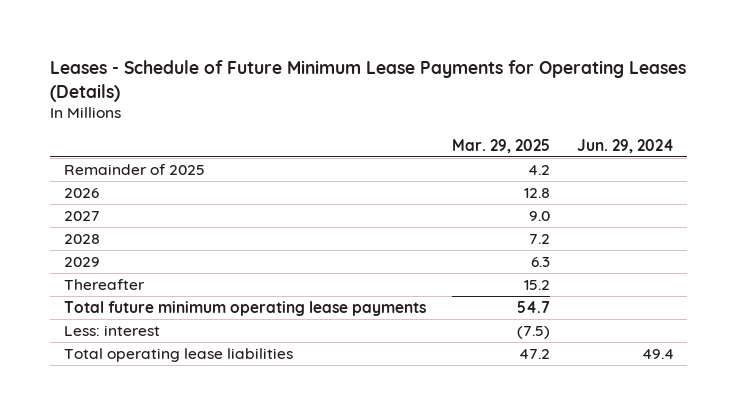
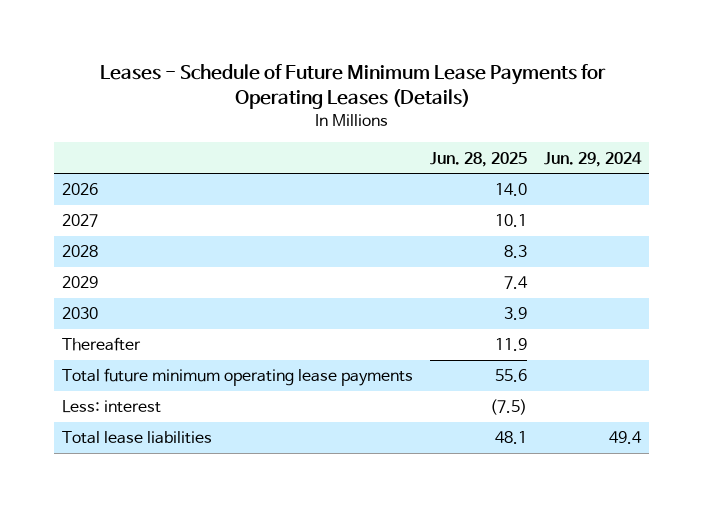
[452,138,551,153] Mar. 29, 2025 -> none
none -> [429,151,527,167] Jun. 28, 2025
[63,164,205,176] Remainder of 2025 -> none
none -> [62,307,99,320] 2030
[63,348,293,363] Total operating lease liabilities -> [62,431,213,445] Total lease liabilities

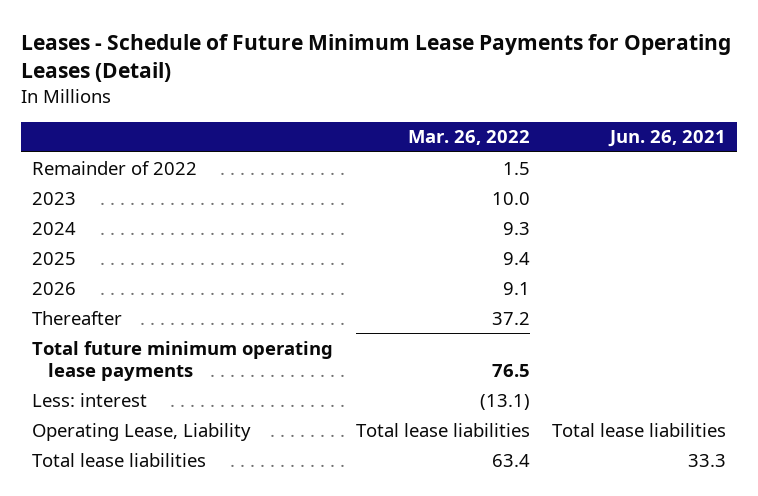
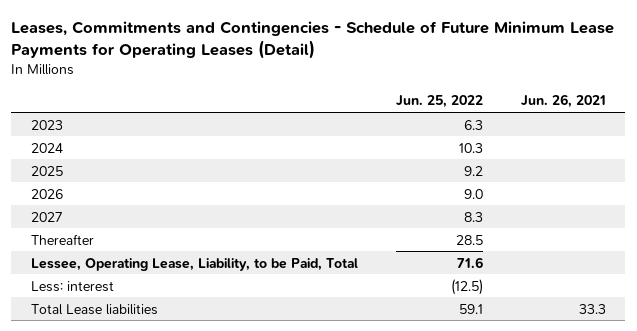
[21,33,732,83] Leases - Schedule of Future Minimum Lease Payments for Operating Leases (Detail) -> [11,21,615,60] Leases, Commitments and Contingencies - Schedule of Future Minimum Lease Payments for Operating Leases (Detail)
[407,130,530,146] Mar. 26, 2022 -> none
none -> [395,95,483,109] Jun. 25, 2022
[32,160,198,175] Remainder of 2022 -> none
none -> [30,211,63,222] 2027
[32,340,334,381] Total future minimum operating lease payments -> [30,257,358,271] Lessee, Operating Lease, Liability, to be Paid, Total
[32,422,252,441] Operating Lease, Liability -> none
[32,452,207,467] Total lease liabilities -> [30,303,158,315] Total Lease liabilities

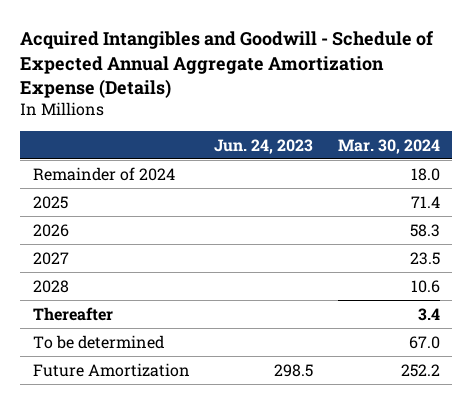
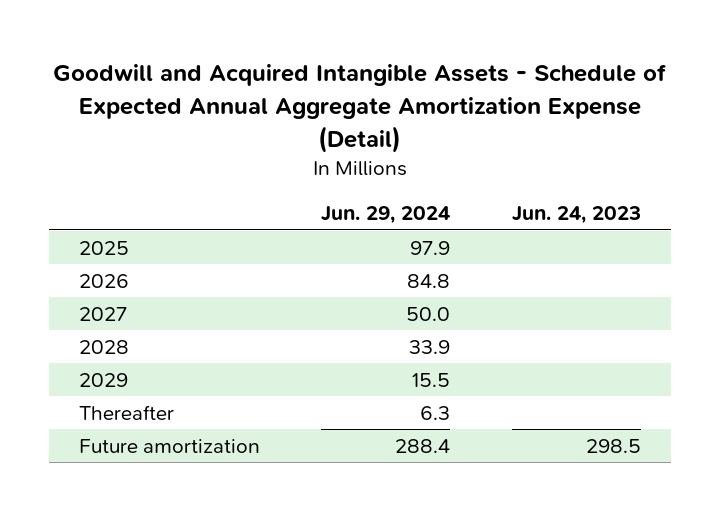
[20,30,435,99] Acquired Intangibles and Goodwill - Schedule of Expected Annual Aggregate Amortization Expense (Details) -> [52,64,667,153] Goodwill and Acquired Intangible Assets - Schedule of Expected Annual Aggregate Amortization Expense (Detail)
[337,138,440,154] Mar. 30, 2024 -> none
none -> [321,206,451,225] Jun. 29, 2024
[32,166,175,181] Remainder of 2024 -> none
none -> [79,372,129,387] 2029
[32,334,164,349] To be determined -> none
[32,362,190,377] Future Amortization -> [79,438,261,453] Future amortization

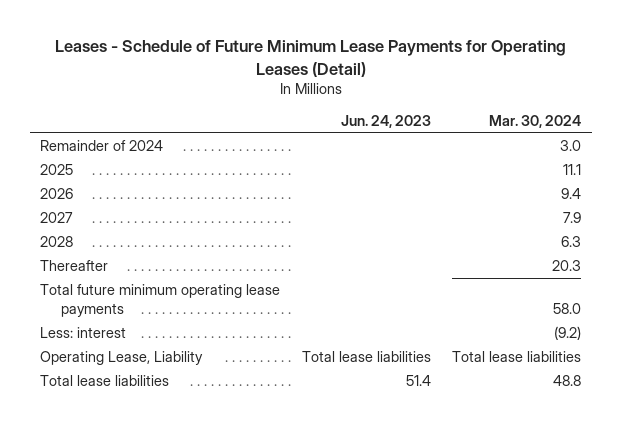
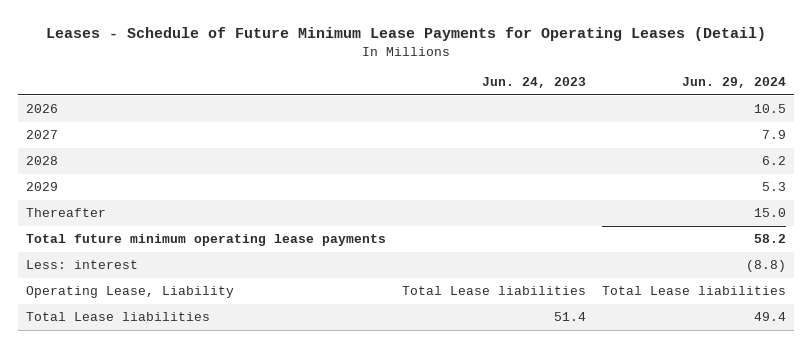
[489,114,582,128] Mar. 30, 2024 -> none
none -> [682,77,787,89] Jun. 29, 2024
[40,140,164,152] Remainder of 2024 -> none
[40,164,74,176] 2025 -> none
none -> [26,182,59,192] 2029
[301,351,431,363] Total lease liabilities -> [402,286,587,296] Total Lease liabilities
[40,375,170,387] Total lease liabilities -> [26,312,211,322] Total Lease liabilities

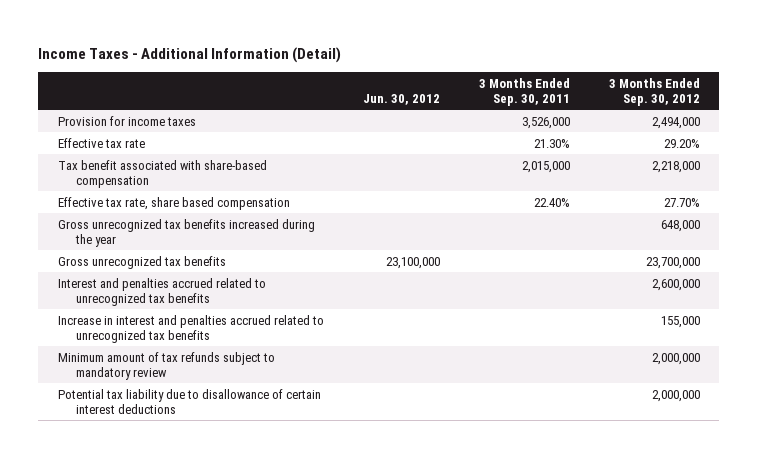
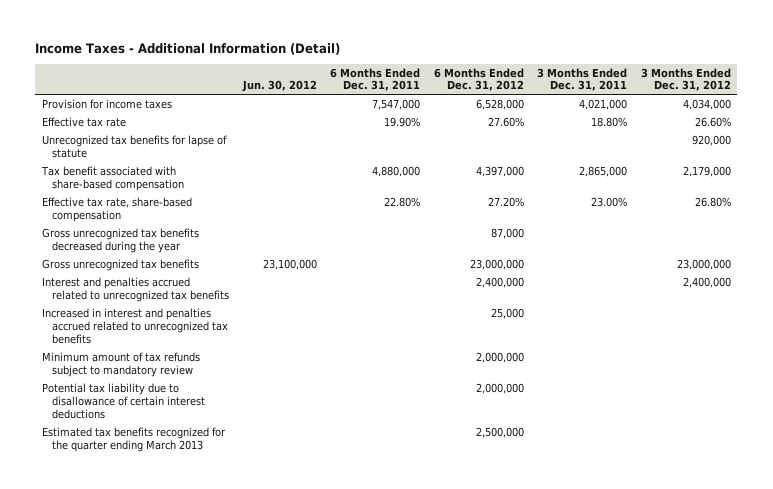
[478,77,570,106] 3 Months Ended Sep. 30, 2011 -> none
[608,77,700,106] 3 Months Ended Sep. 30, 2012 -> none
none -> [330,67,421,92] 6 Months Ended Dec. 31, 2011
none -> [433,67,524,92] 6 Months Ended Dec. 31, 2012
none -> [537,67,628,92] 3 Months Ended Dec. 31, 2011
none -> [640,67,731,92] 3 Months Ended Dec. 31, 2012
none -> [42,135,228,158] Unrecognized tax benefits for lapse of statute
[57,196,290,210] Effective tax rate, share based compensation -> [42,197,193,222] Effective tax rate, share-based compensation
[57,218,315,247] Gross unrecognized tax benefits increased during the year -> [42,228,200,253] Gross unrecognized tax benefits decreased during the year
[57,314,324,343] Increase in interest and penalties accrued related to unrecognized tax benefits -> [42,308,229,344] Increased in interest and penalties accrued related to unrecognized tax benefits
none -> [42,427,227,452] Estimated tax benefits recognized for the quarter ending March 2013

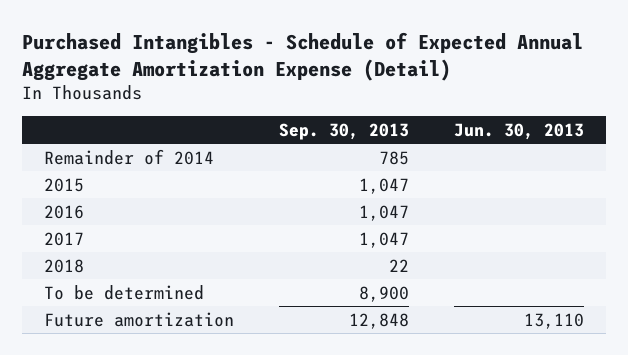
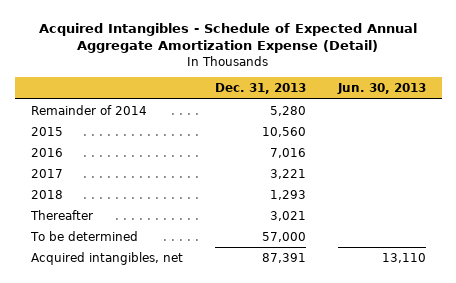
[21,31,583,81] Purchased Intangibles - Schedule of Expected Annual Aggregate Amortization Expense (Detail) -> [39,22,418,54] Acquired Intangibles - Schedule of Expected Annual Aggregate Amortization Expense (Detail)
[279,122,410,140] Sep. 30, 2013 -> none
none -> [214,83,306,95] Dec. 31, 2013
none -> [29,209,93,220] Thereafter
[44,311,235,327] Future amortization -> [30,251,183,265] Acquired intangibles, net

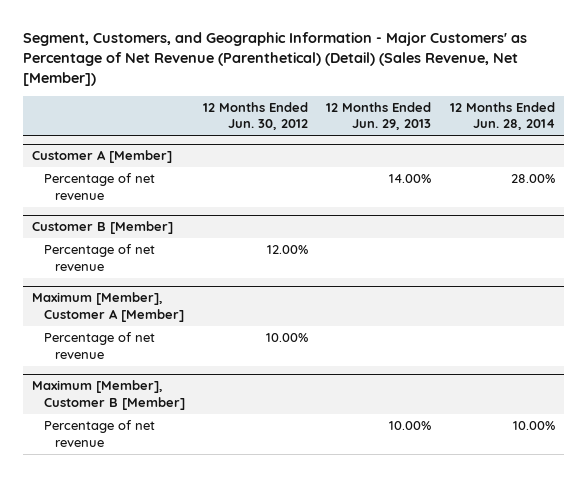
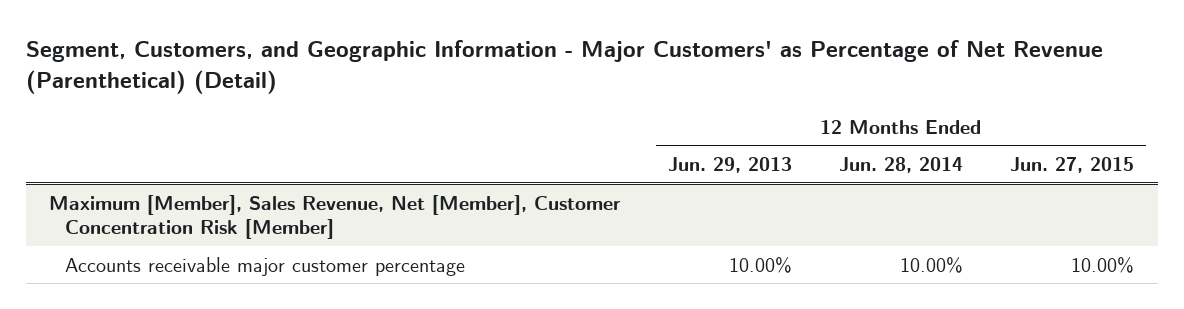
[23,32,528,86] Segment, Customers, and Geographic Information - Major Customers' as Percentage of Net Revenue (Parenthetical) (Detail) (Sales Revenue, Net [Member]) -> [25,40,1103,95] Segment, Customers, and Geographic Information - Major Customers' as Percentage of Net Revenue (Parenthetical) (Detail)
[203,101,309,131] 12 Months Ended Jun. 30, 2012 -> none
none -> [1010,157,1135,174] Jun. 27, 2015
[32,150,173,164] Customer A [Member] -> none
[43,173,155,200] Percentage of net revenue -> none
[32,221,174,235] Customer B [Member] -> none
[43,244,155,271] Percentage of net revenue -> none
[32,292,184,322] Maximum [Member], Customer A [Member] -> none
[43,332,155,359] Percentage of net revenue -> none
[32,380,185,410] Maximum [Member], Customer B [Member] -> none
[43,420,155,447] Percentage of net revenue -> none
none -> [49,194,622,240] Maximum [Member], Sales Revenue, Net [Member], Customer Concentration Risk [Member]
none -> [64,256,465,276] Accounts receivable major customer percentage

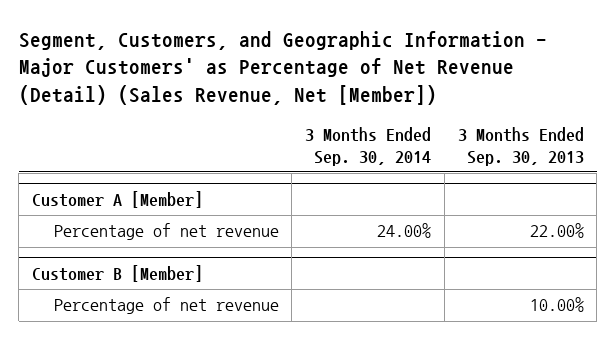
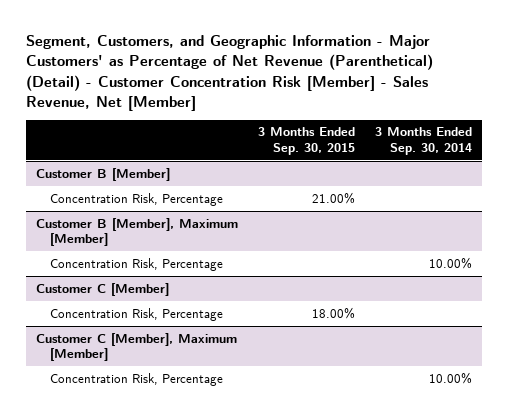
[18,30,547,105] Segment, Customers, and Geographic Information - Major Customers' as Percentage of Net Revenue (Detail) (Sales Revenue, Net [Member]) -> [26,35,434,111] Segment, Customers, and Geographic Information - Major Customers' as Percentage of Net Revenue (Parenthetical) (Detail) - Customer Concentration Risk [Member] - Sales Revenue, Net [Member]
[457,126,584,166] 3 Months Ended Sep. 30, 2013 -> none
none -> [258,127,356,155] 3 Months Ended Sep. 30, 2015
[31,191,203,209] Customer A [Member] -> none
[53,223,279,241] Percentage of net revenue -> none
[53,297,279,315] Percentage of net revenue -> [49,192,223,206] Concentration Risk, Percentage
none -> [36,217,239,247] Customer B [Member], Maximum [Member]
none -> [49,257,223,271] Concentration Risk, Percentage
none -> [36,282,170,296] Customer C [Member]
none -> [49,307,223,321] Concentration Risk, Percentage
none -> [36,332,238,362] Customer C [Member], Maximum [Member]
none -> [49,372,223,386] Concentration Risk, Percentage

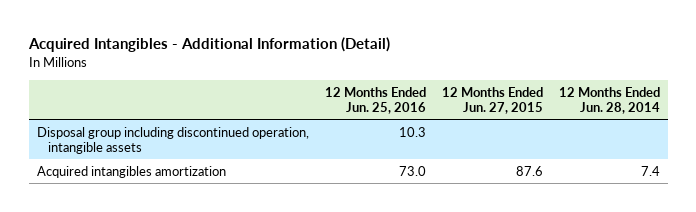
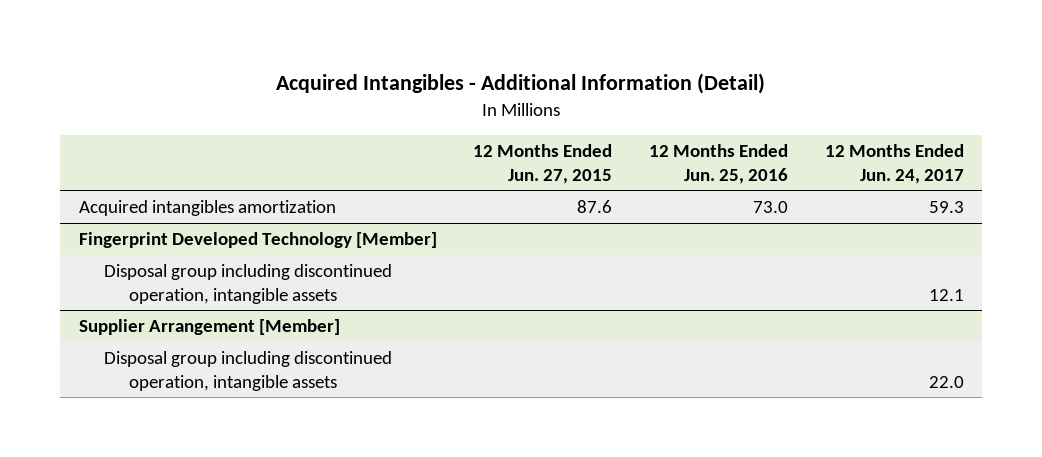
[558,86,660,115] 12 Months Ended Jun. 28, 2014 -> none
none -> [824,143,964,184] 12 Months Ended Jun. 24, 2017
[36,126,309,155] Disposal group including discontinued operation, intangible assets -> none
none -> [78,232,437,249] Fingerprint Developed Technology [Member]
none -> [103,264,392,304] Disposal group including discontinued operation, intangible assets
none -> [78,319,340,336] Supplier Arrangement [Member]
none -> [103,351,392,391] Disposal group including discontinued operation, intangible assets

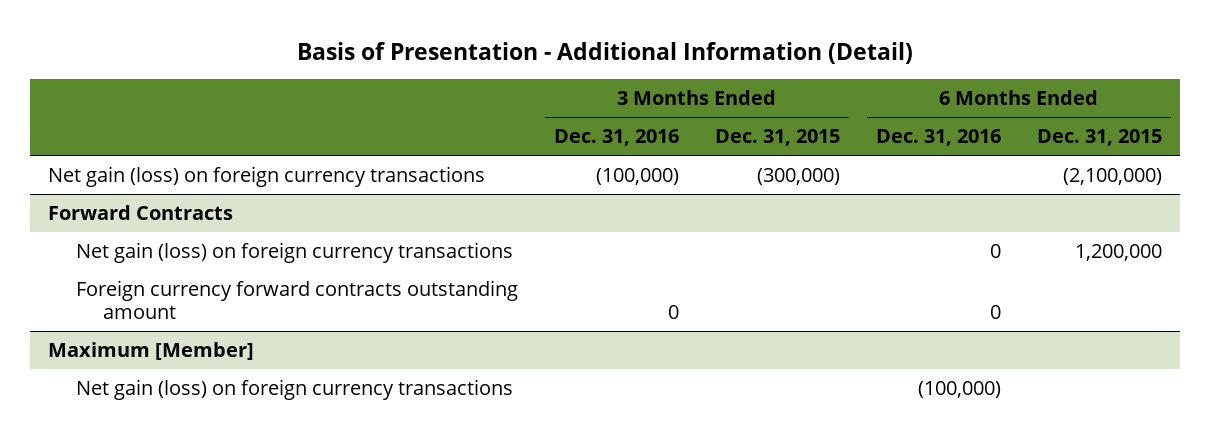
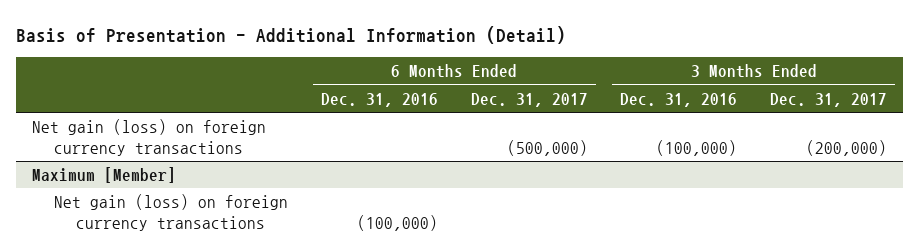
[714,129,840,147] Dec. 31, 2015 -> none
[1037,129,1163,147] Dec. 31, 2015 -> none
none -> [470,92,588,107] Dec. 31, 2017
none -> [770,92,888,107] Dec. 31, 2017
[47,204,233,220] Forward Contracts -> none
[75,241,513,263] Net gain (loss) on foreign currency transactions -> none
[75,279,518,320] Foreign currency forward contracts outstanding amount -> none

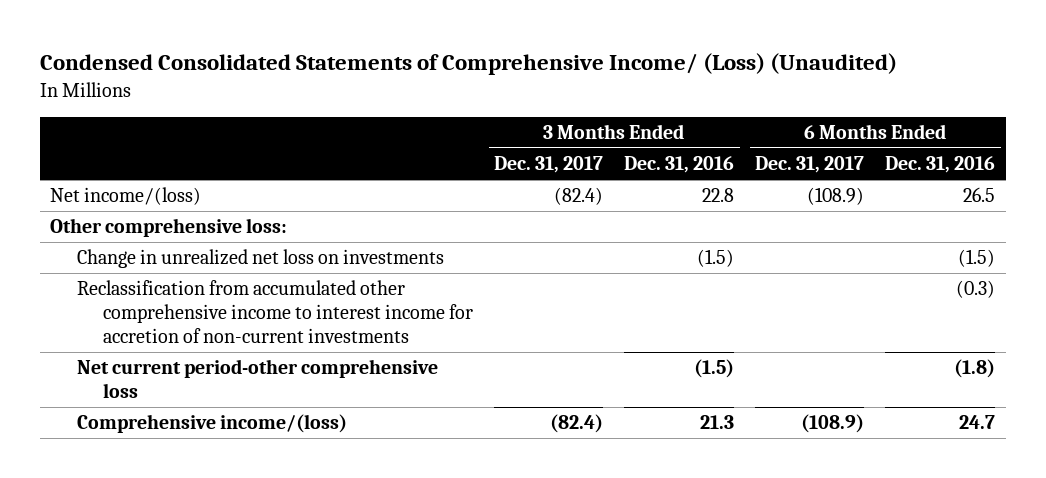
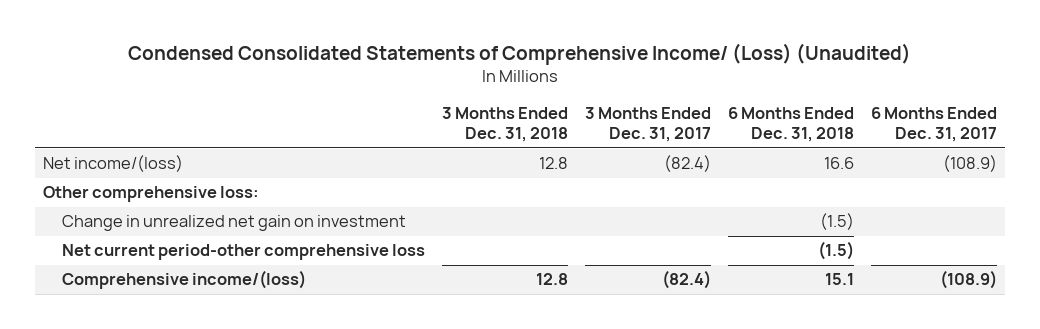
[624,156,735,174] Dec. 31, 2016 -> none
[885,156,996,174] Dec. 31, 2016 -> none
none -> [442,107,569,143] 3 Months Ended Dec. 31, 2018
none -> [728,107,855,143] 6 Months Ended Dec. 31, 2018
[76,280,474,344] Reclassification from accumulated other comprehensive income to interest income for accretion of non-current investments -> none
[76,249,444,269] Change in unrealized net loss on investments -> [62,215,407,232] Change in unrealized net gain on investment

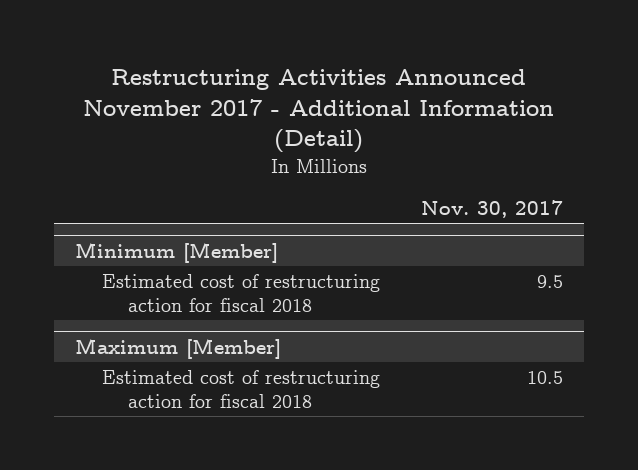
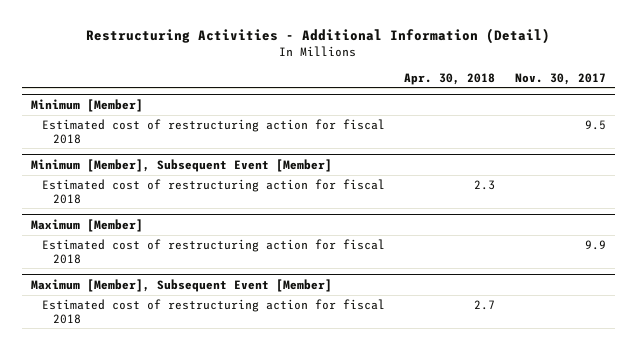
[83,69,555,154] Restructuring Activities Announced November 2017 - Additional Information (Detail) -> [86,27,551,44] Restructuring Activities - Additional Information (Detail)
none -> [404,72,496,85] Apr. 30, 2018
none -> [31,158,333,172] Minimum [Member], Subsequent Event [Member]
none -> [42,178,386,204] Estimated cost of restructuring action for fiscal 2018
[527,371,564,385] 10.5 -> [584,239,606,250] 9.9
none -> [31,278,333,292] Maximum [Member], Subsequent Event [Member]
none -> [42,298,386,324] Estimated cost of restructuring action for fiscal 2018

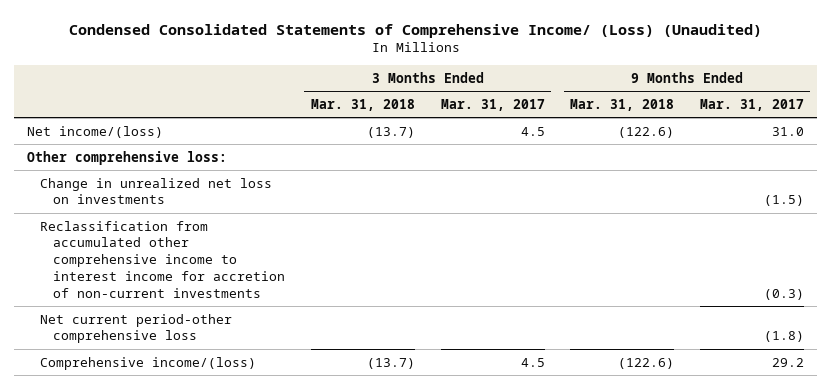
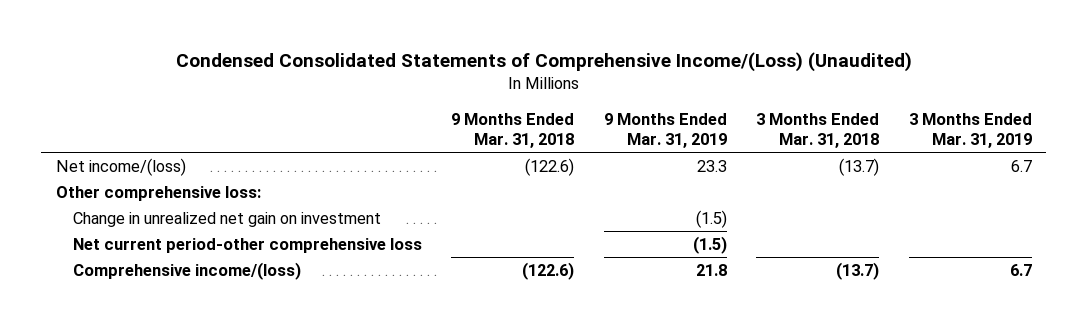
[68,23,762,38] Condensed Consolidated Statements of Comprehensive Income/ (Loss) (Unaudited) -> [175,51,912,72] Condensed Consolidated Statements of Comprehensive Income/(Loss) (Unaudited)
[440,99,545,112] Mar. 31, 2017 -> none
[700,99,805,112] Mar. 31, 2017 -> none
none -> [603,113,727,149] 9 Months Ended Mar. 31, 2019
none -> [908,113,1032,149] 3 Months Ended Mar. 31, 2019
[40,220,286,298] Reclassification from accumulated other comprehensive income to interest income for accretion of non-current investments -> none
[40,177,273,205] Change in unrealized net loss on investments -> [72,212,381,228] Change in unrealized net gain on investment

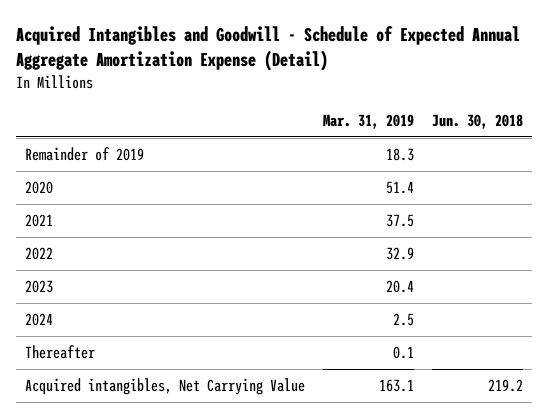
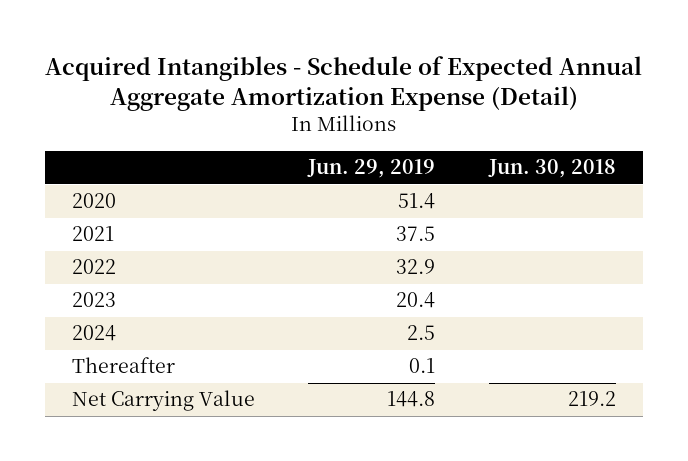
[15,25,520,71] Acquired Intangibles and Goodwill - Schedule of Expected Annual Aggregate Amortization Expense (Detail) -> [44,56,642,112] Acquired Intangibles - Schedule of Expected Annual Aggregate Amortization Expense (Detail)
[322,114,414,130] Mar. 31, 2019 -> none
none -> [307,159,436,179] Jun. 29, 2019
[24,147,144,162] Remainder of 2019 -> none
[24,378,305,396] Acquired intangibles, Net Carrying Value -> [71,390,255,412] Net Carrying Value

